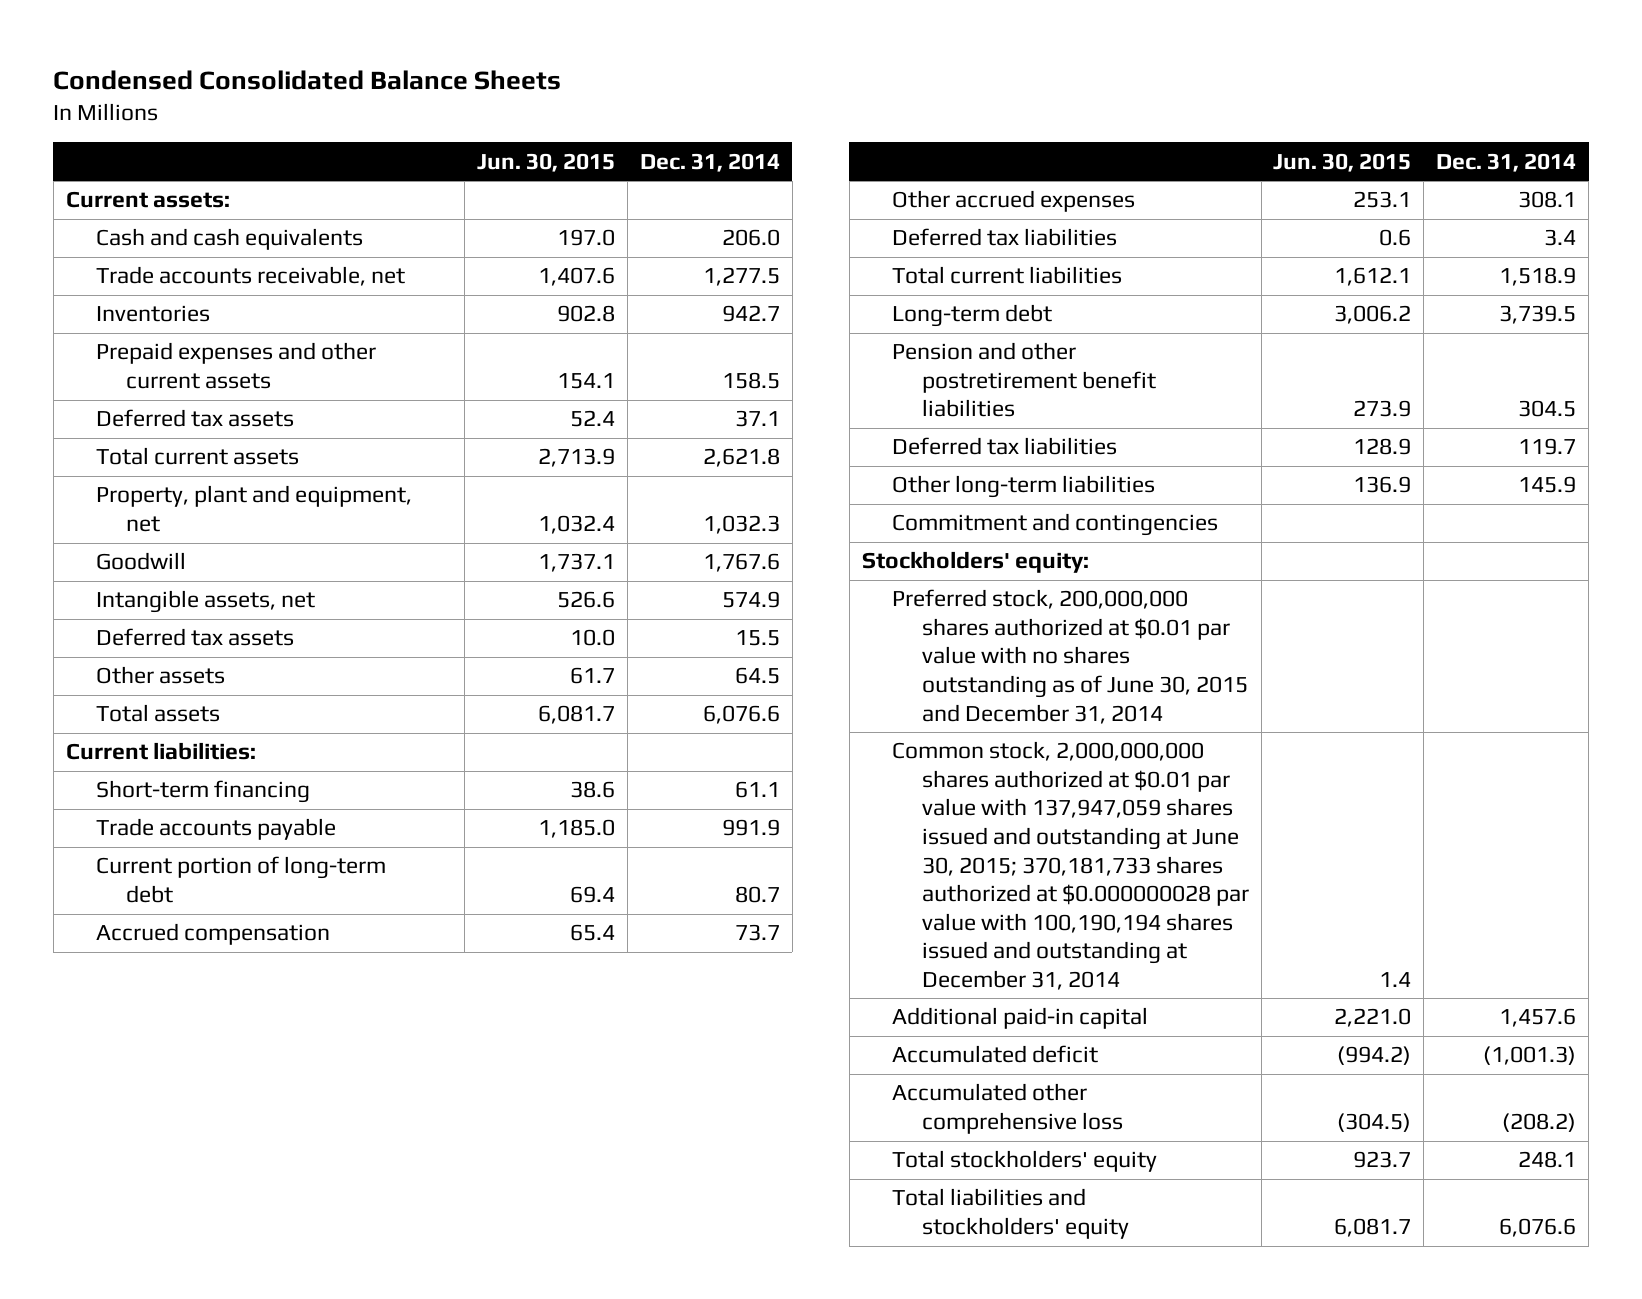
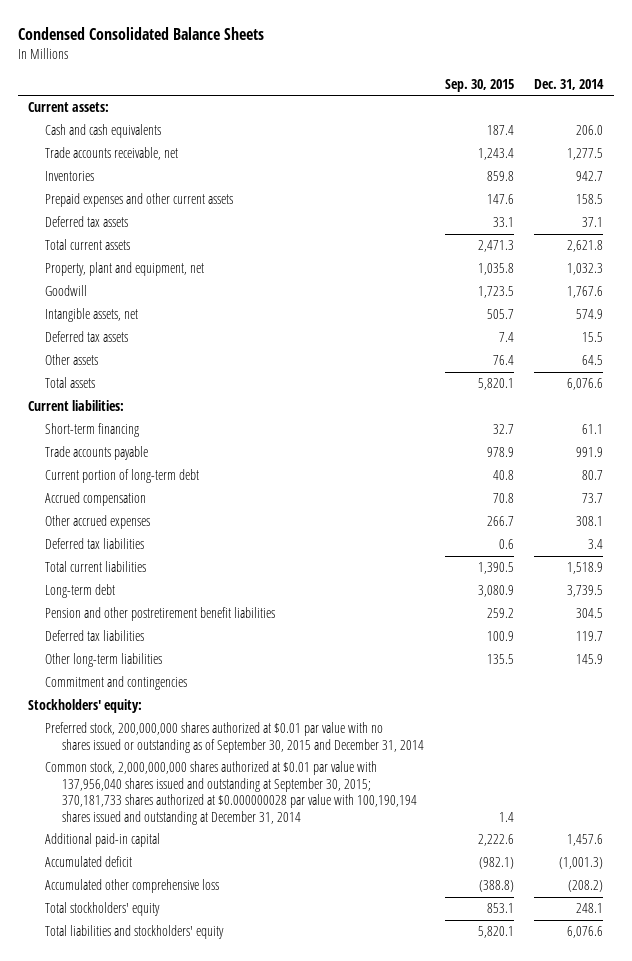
[477,152,616,172] Jun. 30, 2015 -> none
none -> [444,78,514,92] Sep. 30, 2015
[891,589,1248,724] Preferred stock, 200,000,000 shares authorized at $0.01 par value with no shares outstanding as of June 30, 2015 and December 31, 2014 -> [45,722,425,753] Preferred stock, 200,000,000 shares authorized at $0.01 par value with no shares issued or outstanding as of September 30, 2015 and December 31, 2014
[891,741,1249,990] Common stock, 2,000,000,000 shares authorized at $0.01 par value with 137,947,059 shares issued and outstanding at June 30, 2015; 370,181,733 shares authorized at $0.000000028 par value with 100,190,194 shares issued and outstanding at December 31, 2014 -> [45,761,418,825] Common stock, 2,000,000,000 shares authorized at $0.01 par value with 137,956,040 shares issued and outstanding at September 30, 2015; 370,181,733 shares authorized at $0.000000028 par value with 100,190,194 shares issued and outstanding at December 31, 2014

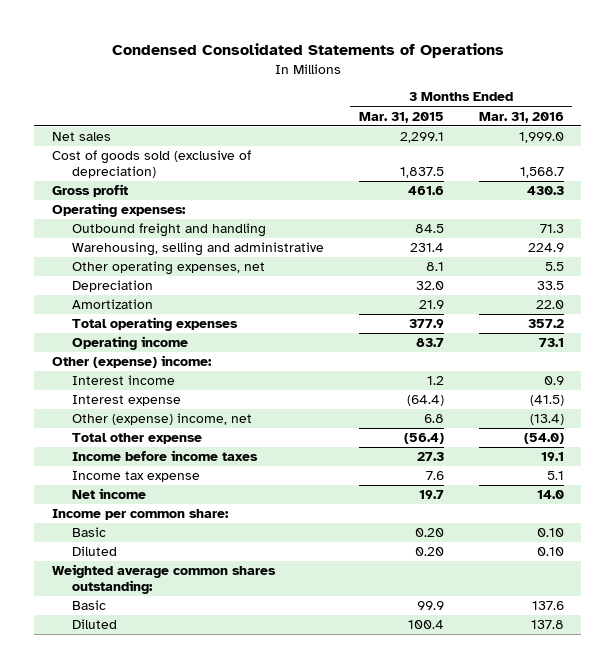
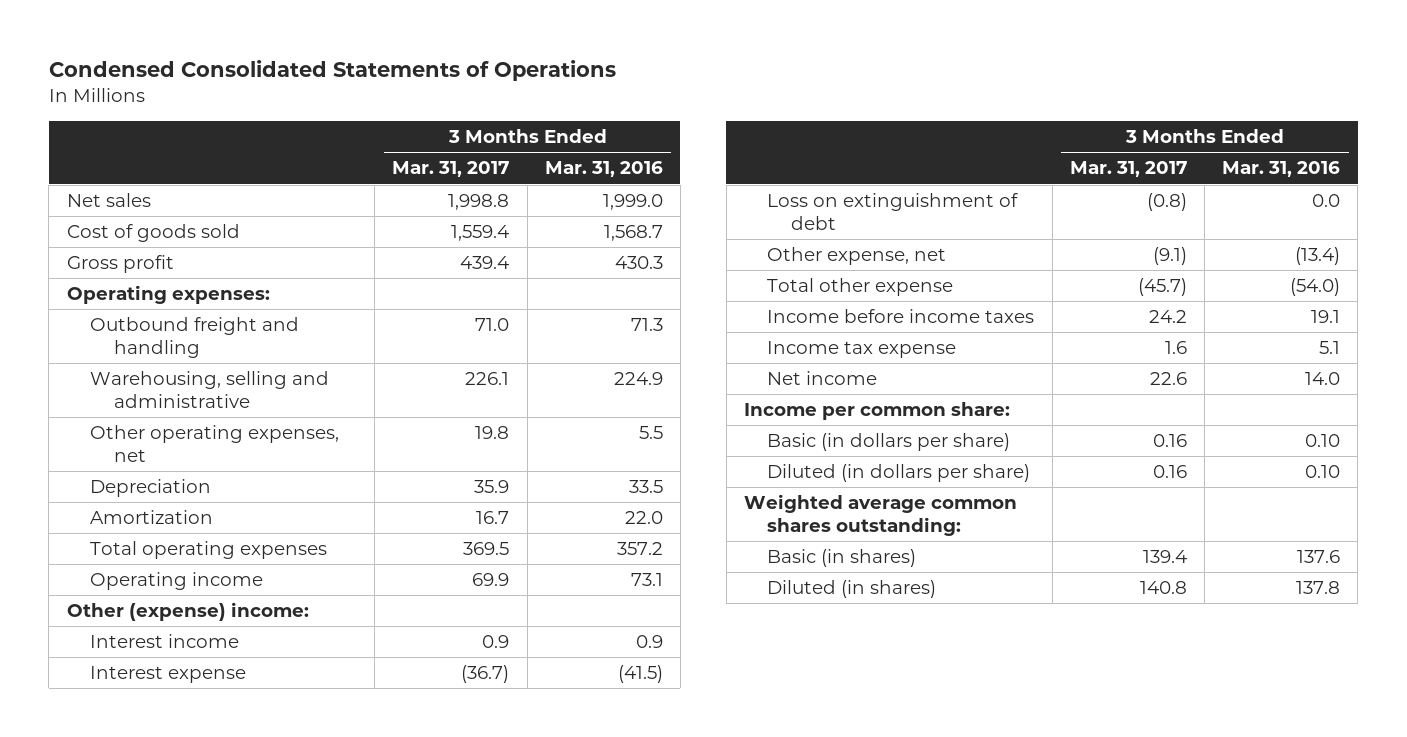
[358,111,444,123] Mar. 31, 2015 -> none
none -> [392,161,510,178] Mar. 31, 2017
[51,150,251,179] Cost of goods sold (exclusive of depreciation) -> [66,224,240,243] Cost of goods sold
none -> [767,193,1019,230] Loss on extinguishment of debt
[71,413,252,426] Other (expense) income, net -> [767,247,947,266] Other expense, net
[71,527,106,538] Basic -> [767,433,1011,452] Basic (in dollars per share)
[71,546,117,557] Diluted -> [767,464,1031,483] Diluted (in dollars per share)
[71,600,106,611] Basic -> [767,549,917,568] Basic (in shares)
[71,619,117,630] Diluted -> [767,580,937,599] Diluted (in shares)

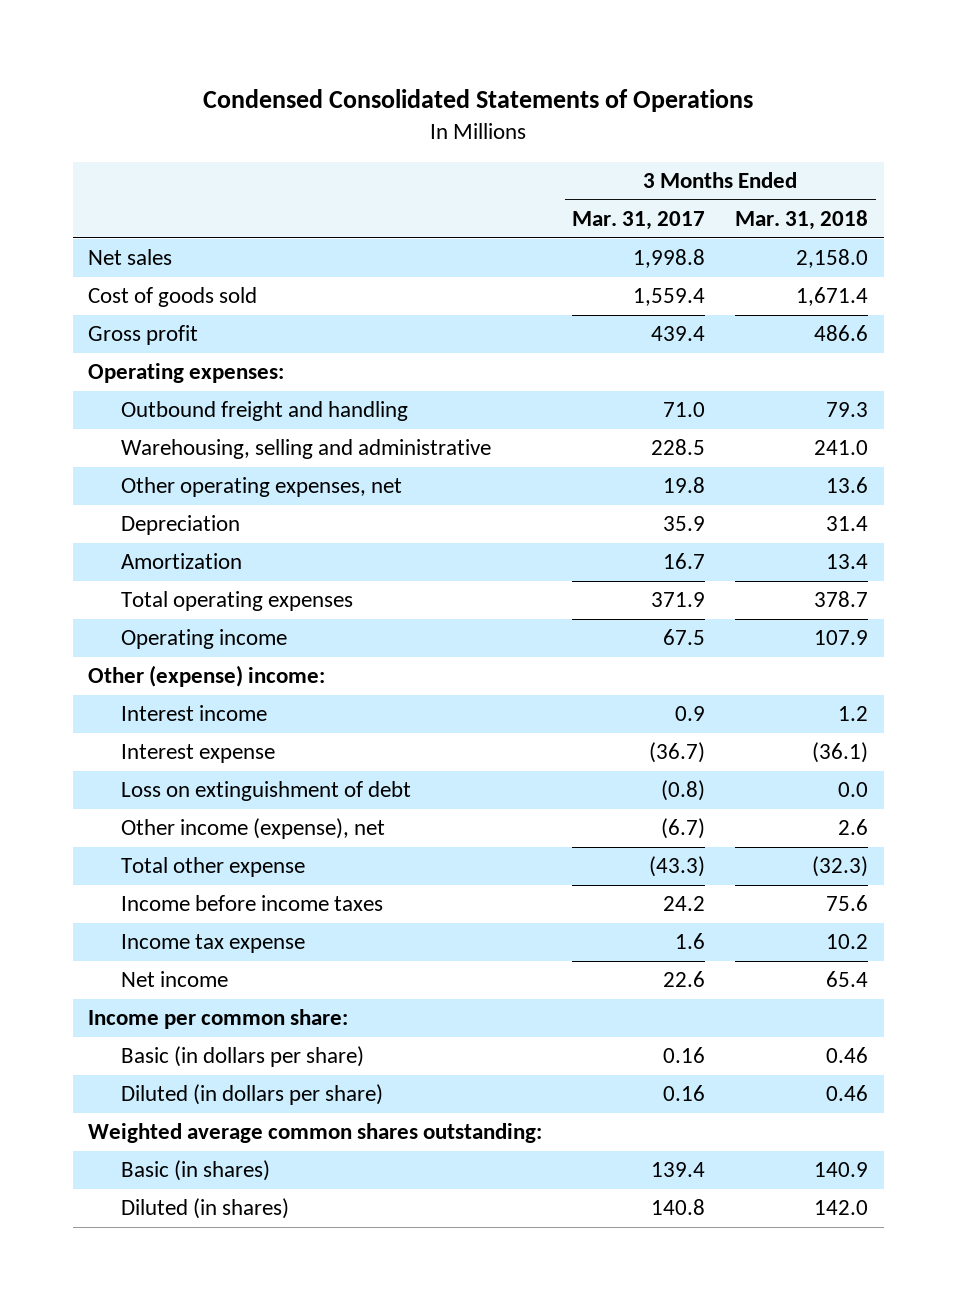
[544,161,663,178] Mar. 31, 2016 -> none
none -> [735,210,869,231] Mar. 31, 2018
[465,372,510,386] 226.1 -> [651,439,706,456] 228.5
[463,542,510,556] 369.5 -> [651,592,706,608] 371.9
[472,573,510,587] 69.9 -> [663,629,706,646] 67.5
[767,247,947,266] Other expense, net -> [120,818,385,840] Other income (expense), net
[1152,247,1187,266] (9.1) -> [661,818,706,840] (6.7)
[1137,278,1187,297] (45.7) -> [649,856,706,878] (43.3)

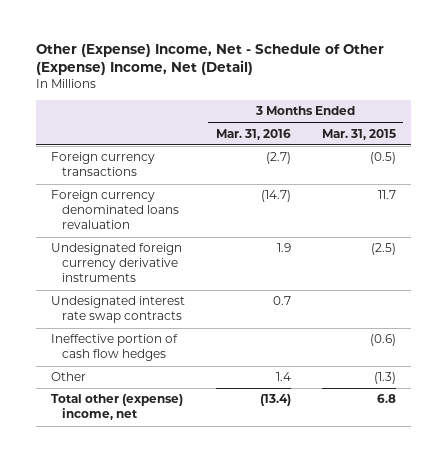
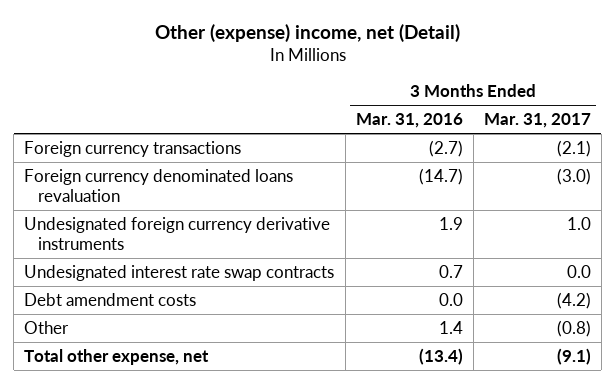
[35,43,384,76] Other (Expense) Income, Net - Schedule of Other (Expense) Income, Net (Detail) -> [154,24,460,43] Other (expense) income, net (Detail)
[321,128,396,140] Mar. 31, 2015 -> none
none -> [483,113,591,129] Mar. 31, 2017
[51,334,179,362] Ineffective portion of cash flow hedges -> none
none -> [24,292,197,306] Debt amendment costs
[51,394,184,421] Total other (expense) income, net -> [24,348,210,365] Total other expense, net

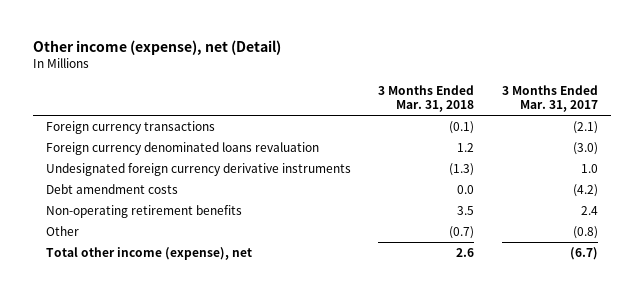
[154,24,460,43] Other (expense) income, net (Detail) -> [32,39,281,55] Other income (expense), net (Detail)
[355,113,463,129] Mar. 31, 2016 -> none
none -> [378,85,475,113] 3 Months Ended Mar. 31, 2018
[24,264,335,281] Undesignated interest rate swap contracts -> none
none -> [46,204,243,218] Non-operating retirement benefits
[24,348,210,365] Total other expense, net -> [46,246,253,260] Total other income (expense), net
[556,347,591,365] (9.1) -> [569,246,598,260] (6.7)

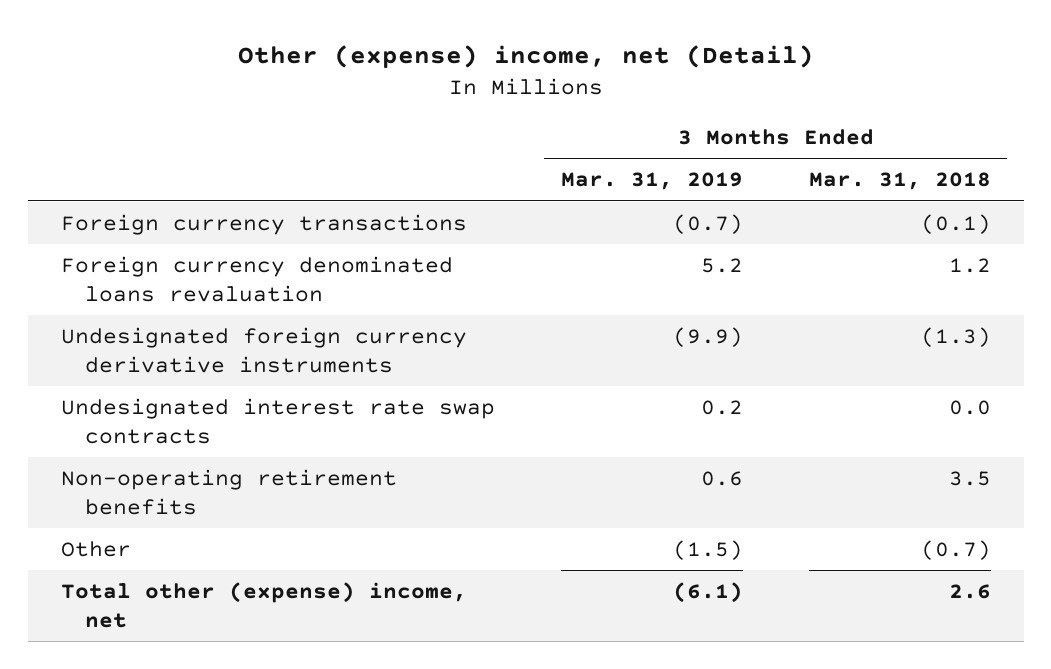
[32,39,281,55] Other income (expense), net (Detail) -> [237,45,814,69] Other (expense) income, net (Detail)
[501,85,598,113] 3 Months Ended Mar. 31, 2017 -> none
none -> [560,172,743,191] Mar. 31, 2019
[46,183,179,194] Debt amendment costs -> none
none -> [60,397,495,445] Undesignated interest rate swap contracts
[46,246,253,260] Total other income (expense), net -> [60,581,467,629] Total other (expense) income, net

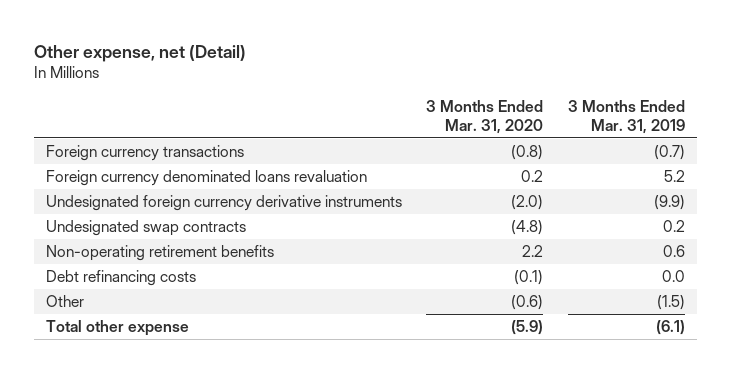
[237,45,814,69] Other (expense) income, net (Detail) -> [34,44,247,62] Other expense, net (Detail)
[808,172,991,191] Mar. 31, 2018 -> none
none -> [426,99,544,134] 3 Months Ended Mar. 31, 2020
[60,397,495,445] Undesignated interest rate swap contracts -> [46,219,247,236] Undesignated swap contracts
none -> [46,269,197,286] Debt refinancing costs
[60,581,467,629] Total other (expense) income, net -> [46,319,190,336] Total other expense

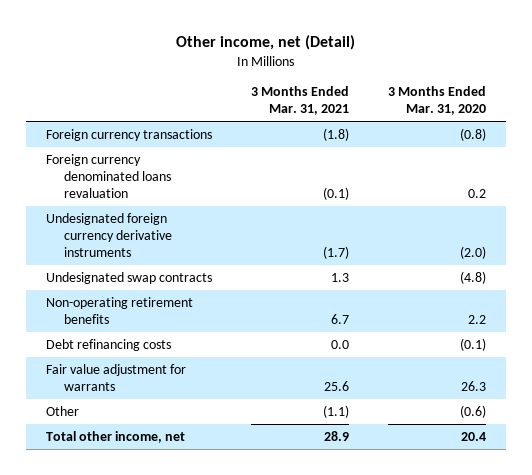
[34,44,247,62] Other expense, net (Detail) -> [175,35,355,51] Other income, net (Detail)
[567,99,685,134] 3 Months Ended Mar. 31, 2019 -> none
none -> [250,86,349,116] 3 Months Ended Mar. 31, 2021
none -> [45,363,186,392] Fair value adjustment for warrants
[46,319,190,336] Total other expense -> [45,430,185,443] Total other income, net
[511,319,544,335] (5.9) -> [461,431,487,441] 20.4

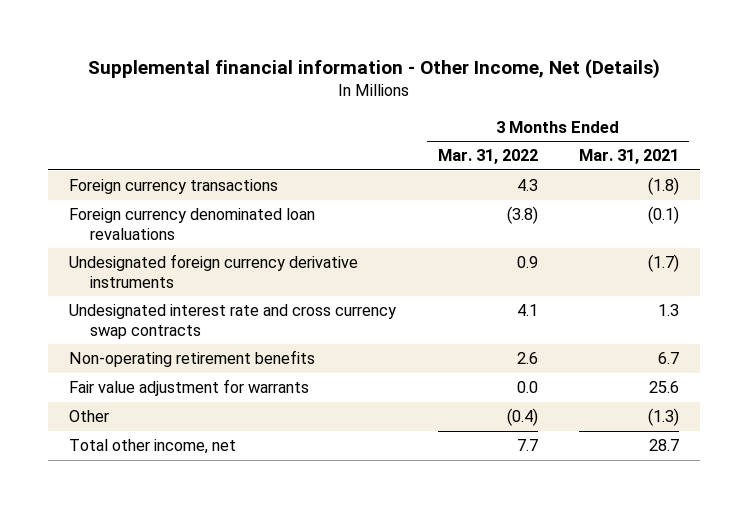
[175,35,355,51] Other income, net (Detail) -> [88,58,661,79] Supplemental financial information - Other Income, Net (Details)
[388,86,487,116] 3 Months Ended Mar. 31, 2020 -> none
none -> [437,149,538,165] Mar. 31, 2022
[45,153,171,199] Foreign currency denominated loans revaluation -> [68,208,315,240] Foreign currency denominated loan revaluations
[45,271,212,284] Undesignated swap contracts -> [68,304,396,339] Undesignated interest rate and cross currency swap contracts
[45,338,171,351] Debt refinancing costs -> none
[322,404,349,418] (1.1) -> [648,408,680,427] (1.3)
[323,430,349,441] 28.9 -> [649,439,680,452] 28.7

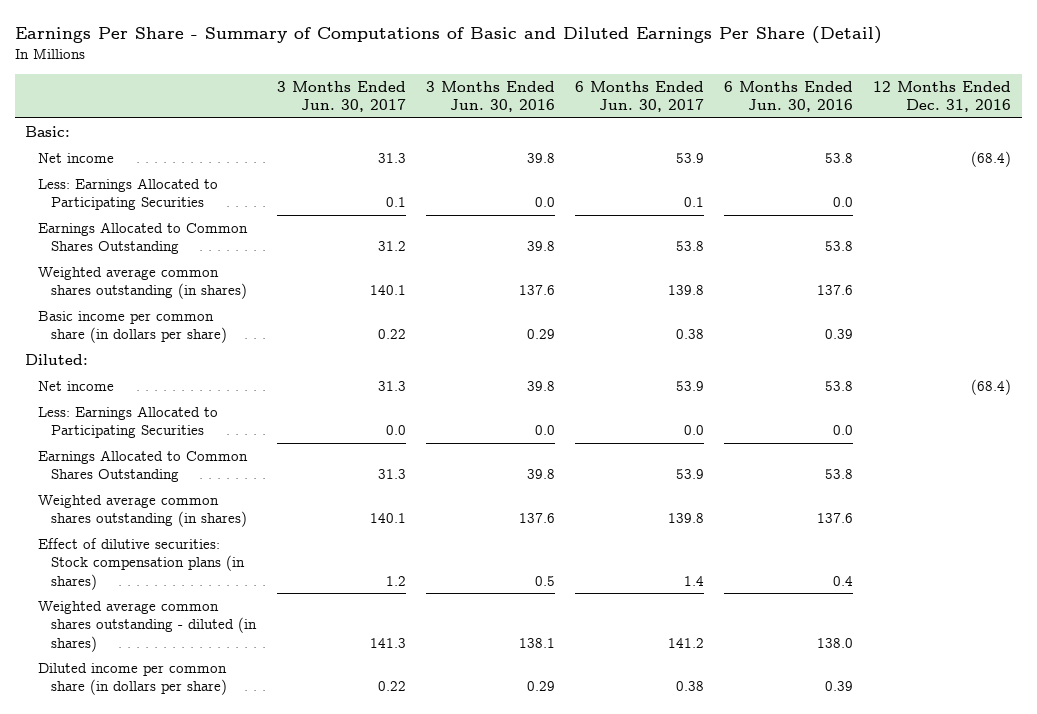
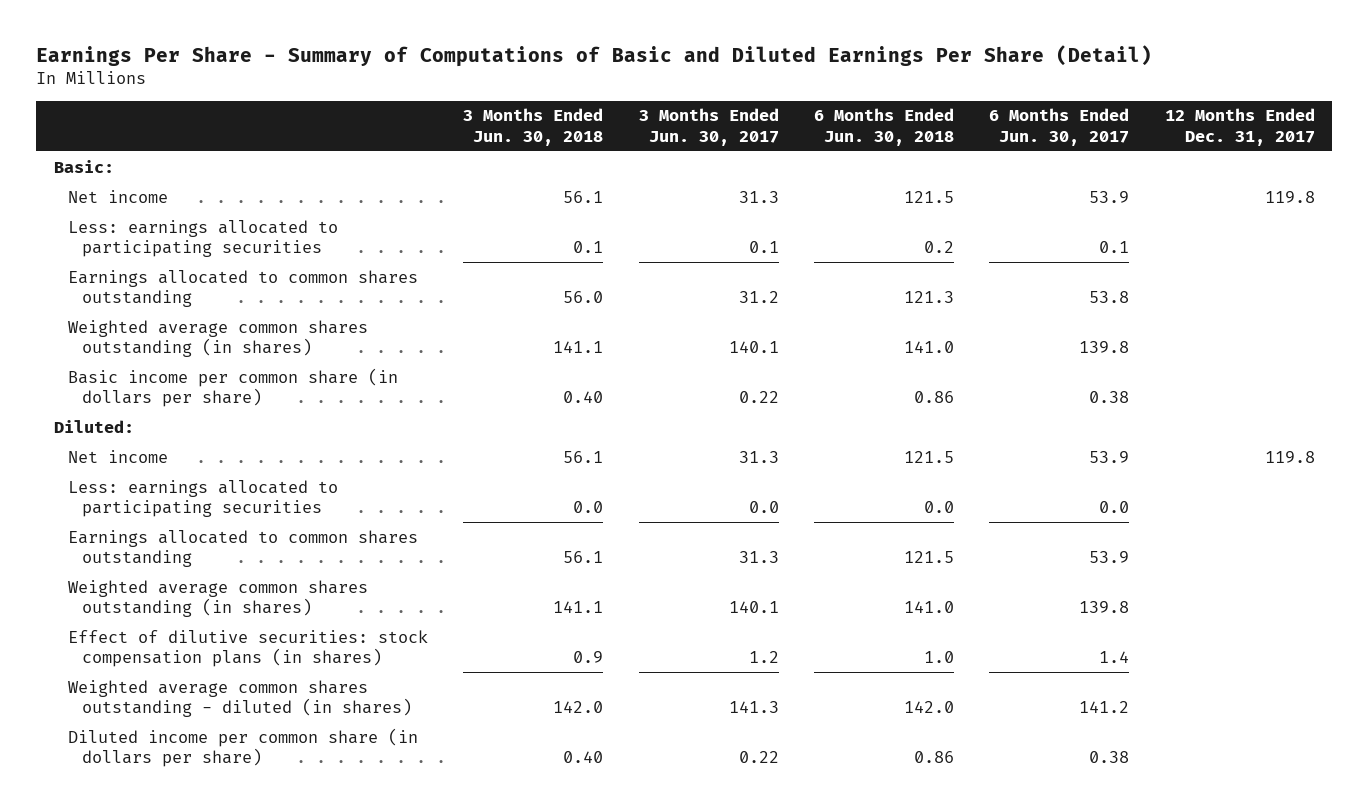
[425,80,555,113] 3 Months Ended Jun. 30, 2016 -> none
[724,80,854,113] 6 Months Ended Jun. 30, 2016 -> none
[873,80,1012,113] 12 Months Ended Dec. 31, 2016 -> none
none -> [463,108,604,146] 3 Months Ended Jun. 30, 2018
none -> [814,108,955,146] 6 Months Ended Jun. 30, 2018
none -> [1164,108,1315,146] 12 Months Ended Dec. 31, 2017
[38,177,219,211] Less: Earnings Allocated to Participating Securities -> [68,219,339,258] Less: earnings allocated to participating securities
[38,221,249,255] Earnings Allocated to Common Shares Outstanding -> [68,269,419,308] Earnings allocated to common shares outstanding
[38,405,219,439] Less: Earnings Allocated to Participating Securities -> [68,479,339,518] Less: earnings allocated to participating securities
[38,449,249,483] Earnings Allocated to Common Shares Outstanding -> [68,529,419,568] Earnings allocated to common shares outstanding
[38,537,246,590] Effect of dilutive securities: Stock compensation plans (in shares) -> [68,629,429,668] Effect of dilutive securities: stock compensation plans (in shares)

